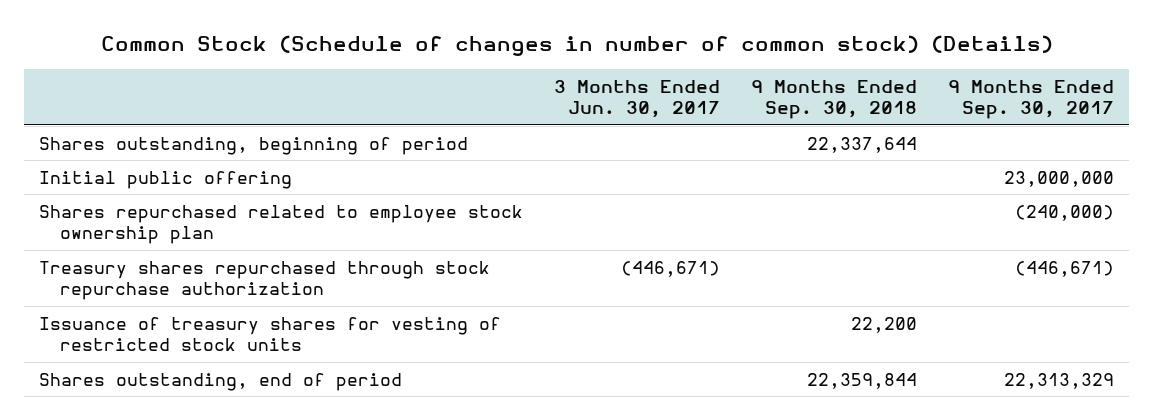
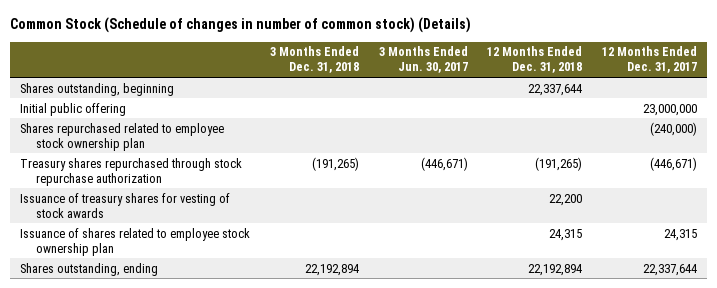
[750,79,917,120] 9 Months Ended Sep. 30, 2018 -> none
[947,79,1114,120] 9 Months Ended Sep. 30, 2017 -> none
none -> [269,46,359,74] 3 Months Ended Dec. 31, 2018
none -> [487,46,583,74] 12 Months Ended Dec. 31, 2018
none -> [602,46,698,74] 12 Months Ended Dec. 31, 2017
[39,136,469,155] Shares outstanding, beginning of period -> [20,82,175,96] Shares outstanding, beginning
[39,316,502,352] Issuance of treasury shares for vesting of restricted stock units -> [20,192,231,218] Issuance of treasury shares for vesting of stock awards
none -> [20,227,251,256] Issuance of shares related to employee stock ownership plan
[39,372,403,391] Shares outstanding, end of period -> [20,262,159,276] Shares outstanding, ending

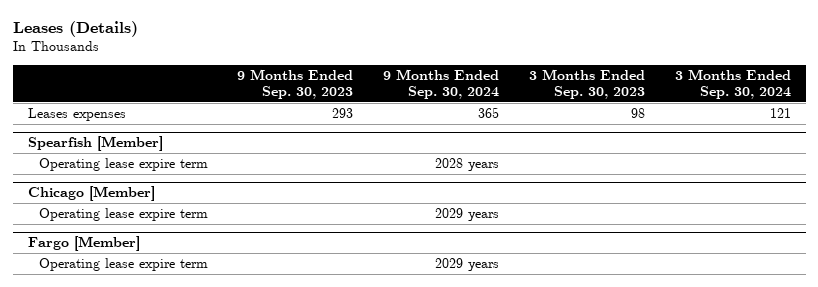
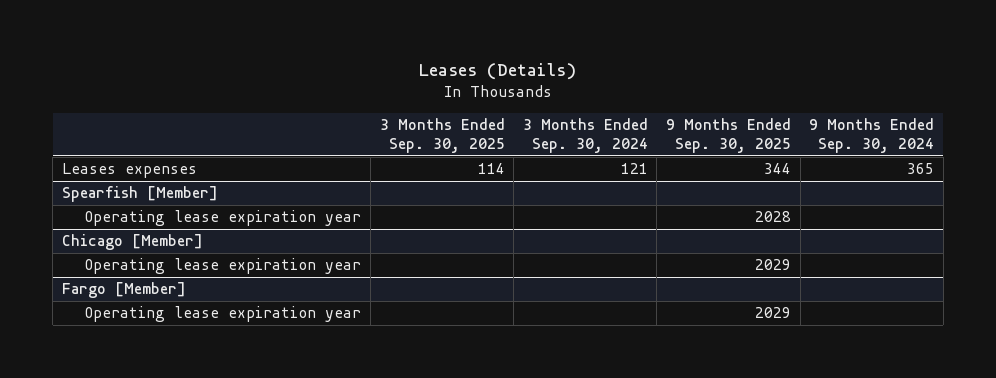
[237,68,354,99] 9 Months Ended Sep. 30, 2023 -> none
[529,68,646,99] 3 Months Ended Sep. 30, 2023 -> none
none -> [379,118,505,153] 3 Months Ended Sep. 30, 2025
none -> [665,118,791,153] 9 Months Ended Sep. 30, 2025
[38,158,208,172] Operating lease expire term -> none
none -> [84,210,362,227] Operating lease expiration year
[38,208,208,222] Operating lease expire term -> none
none -> [84,258,362,275] Operating lease expiration year
[38,258,208,272] Operating lease expire term -> none
none -> [84,306,362,323] Operating lease expiration year

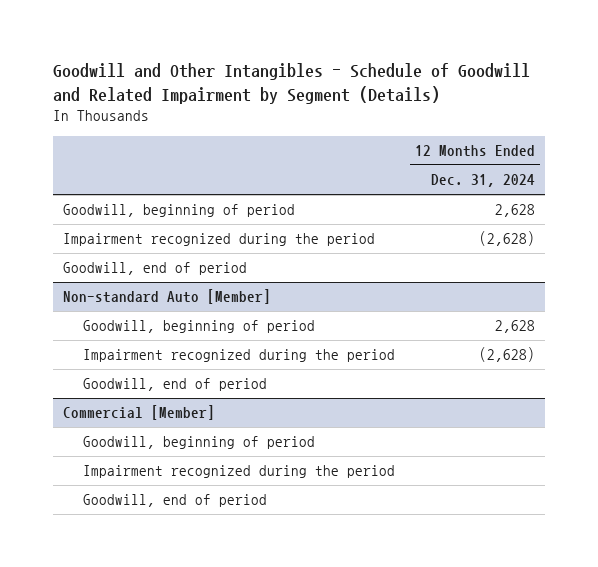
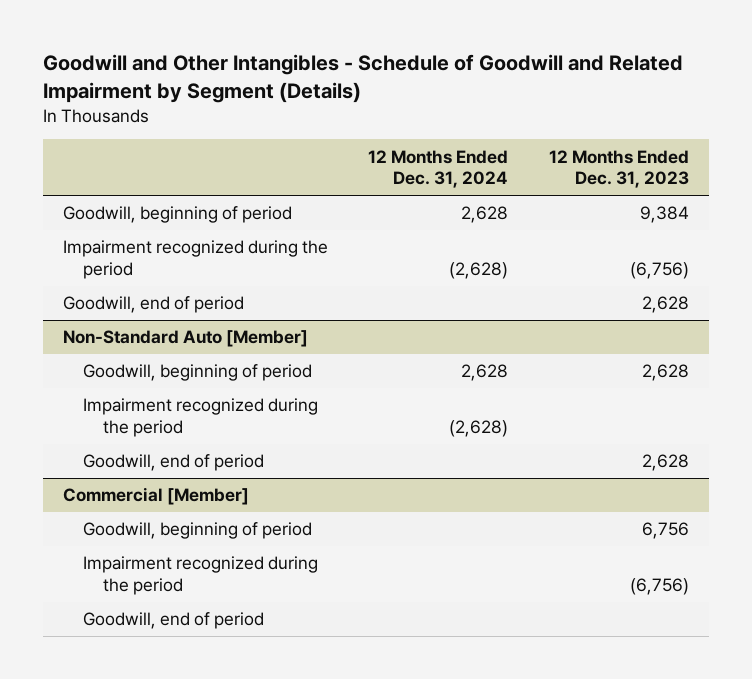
none -> [548,149,689,189] 12 Months Ended Dec. 31, 2023
[62,289,271,305] Non-standard Auto [Member] -> [62,330,308,348] Non-Standard Auto [Member]

